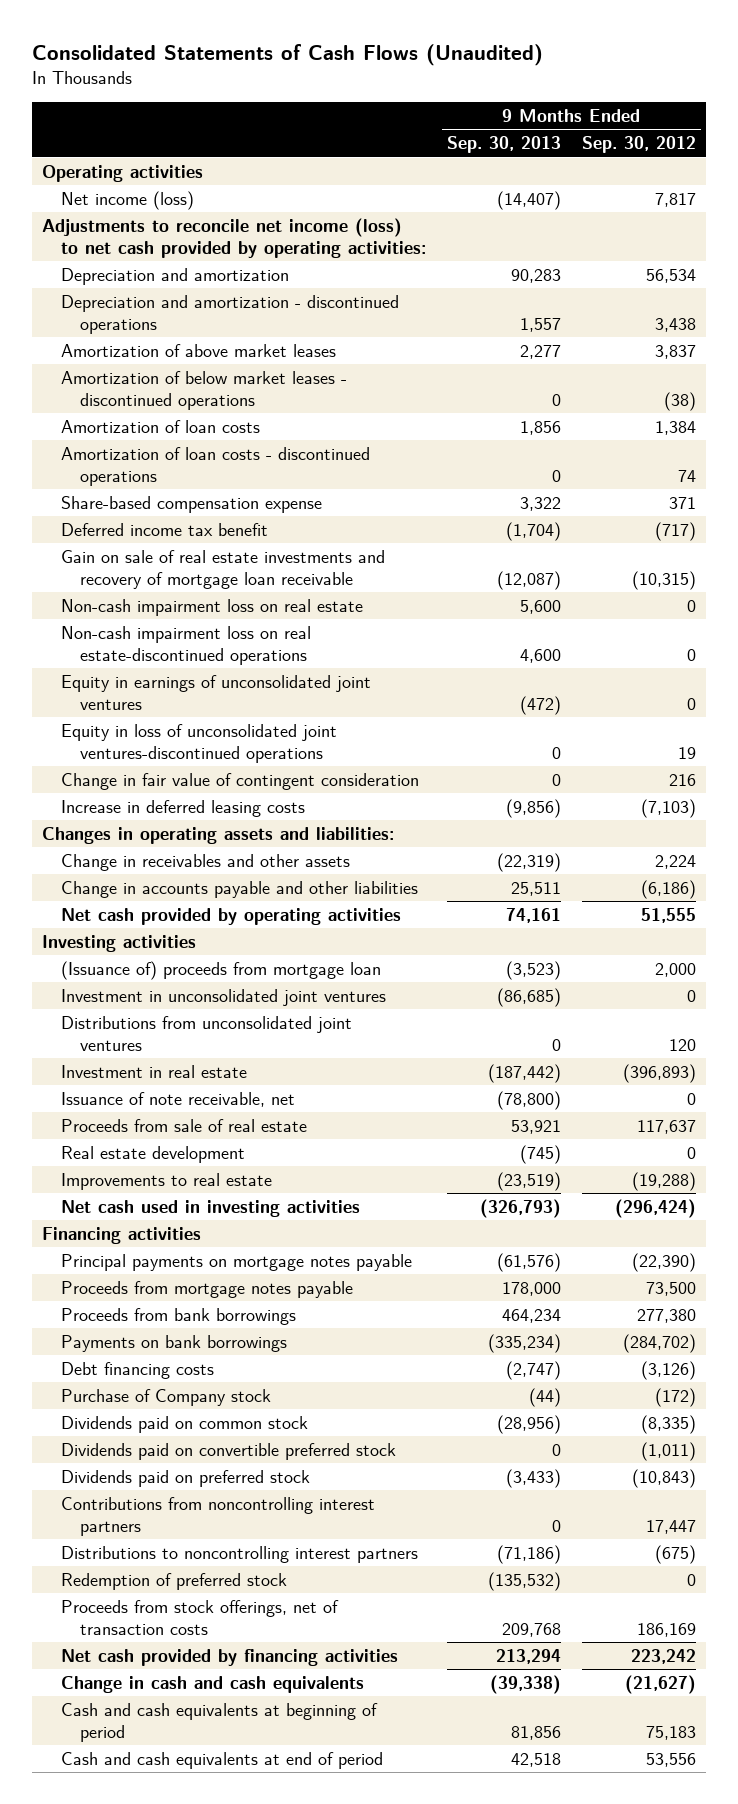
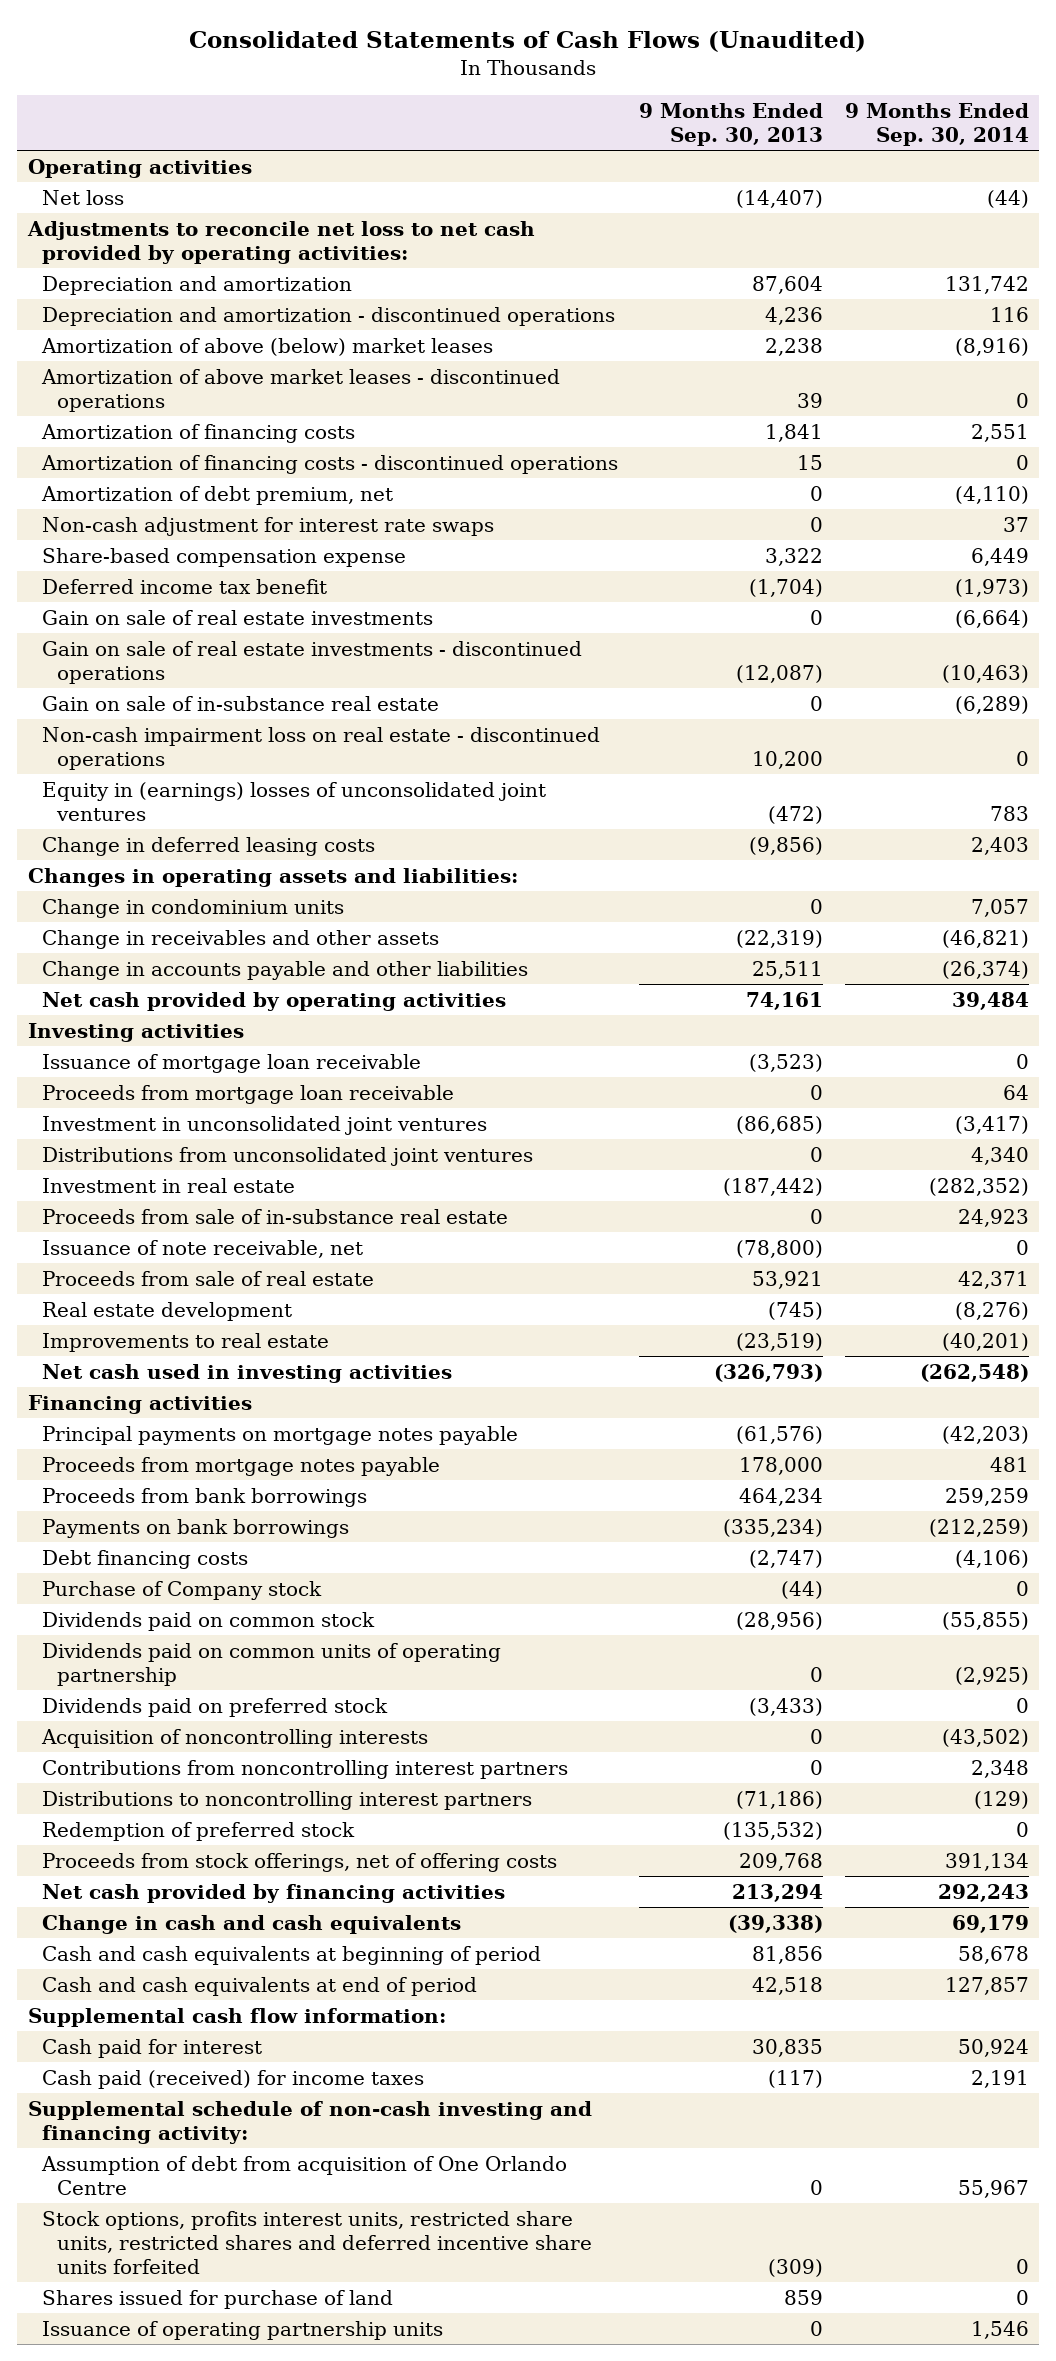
[581,136,696,154] Sep. 30, 2012 -> none
none -> [844,102,1029,146] 9 Months Ended Sep. 30, 2014
[61,190,195,210] Net income (loss) -> [42,189,125,205] Net loss
[42,217,427,258] Adjustments to reconcile net income (loss) to net cash provided by operating activities: -> [26,220,535,264] Adjustments to reconcile net loss to net cash provided by operating activities:
[510,268,561,283] 90,283 -> [752,275,824,294] 87,604
[519,317,561,332] 1,557 -> [765,306,824,325] 4,236
[61,343,337,357] Amortization of above market leases -> [41,337,494,356] Amortization of above (below) market leases
[519,344,561,359] 2,277 -> [765,337,824,356] 2,238
[61,370,348,410] Amortization of below market leases - discontinued operations -> [41,368,561,412] Amortization of above market leases - discontinued operations
[551,393,561,406] 0 -> [797,392,824,408] 39
[61,419,261,433] Amortization of loan costs -> [41,423,356,443] Amortization of financing costs
[519,420,561,435] 1,856 -> [765,423,824,442] 1,841
[61,446,371,486] Amortization of loan costs - discontinued operations -> [41,454,619,474] Amortization of financing costs - discontinued operations
[551,469,561,482] 0 -> [797,454,824,470] 15
none -> [41,485,394,505] Amortization of debt premium, net
none -> [42,516,495,536] Non-cash adjustment for interest rate swaps
[61,598,364,616] Non-cash impairment loss on real estate -> none
[61,723,338,763] Equity in loss of unconsolidated joint ventures-discontinued operations -> none
[61,772,420,790] Change in fair value of contingent consideration -> none
none -> [42,609,434,625] Gain on sale of real estate investments
[61,549,386,589] Gain on sale of real estate investments and recovery of mortgage loan receivable -> [42,640,583,684] Gain on sale of real estate investments - discontinued operations
none -> [42,695,440,711] Gain on sale of in-substance real estate
[61,625,312,665] Non-cash impairment loss on real estate-discontinued operations -> [42,726,601,770] Non-cash impairment loss on real estate - discontinued operations
[519,648,561,663] 4,600 -> [752,750,824,769] 10,200
[61,674,372,710] Equity in earnings of unconsolidated joint ventures -> [42,781,547,821] Equity in (earnings) losses of unconsolidated joint ventures
[61,799,306,817] Increase in deferred leasing costs -> [42,836,376,856] Change in deferred leasing costs
none -> [42,898,345,918] Change in condominium units
none -> [42,1053,422,1073] Issuance of mortgage loan receivable
[61,960,382,980] (Issuance of) proceeds from mortgage loan -> [42,1084,455,1104] Proceeds from mortgage loan receivable
[505,960,561,980] (3,523) -> [810,1084,824,1100] 0
none -> [42,1208,509,1224] Proceeds from sale of in-substance real estate
[61,1442,397,1460] Dividends paid on convertible preferred stock -> none
none -> [42,1642,502,1686] Dividends paid on common units of operating partnership
none -> [41,1728,429,1748] Acquisition of noncontrolling interests
[61,1599,340,1635] Proceeds from stock offerings, net of transaction costs -> [42,1852,558,1872] Proceeds from stock offerings, net of offering costs
none -> [27,2007,446,2027] Supplemental cash flow information:
none -> [42,2038,263,2058] Cash paid for interest
none -> [42,2069,425,2089] Cash paid (received) for income taxes
none -> [27,2100,592,2144] Supplemental schedule of non-cash investing and financing activity:
none -> [41,2155,568,2195] Assumption of debt from acquisition of One Orlando Centre
none -> [42,2210,592,2274] Stock options, profits interest units, restricted share units, restricted shares and deferred incentive share units forfeited
none -> [42,2289,394,2309] Shares issued for purchase of land
none -> [42,2320,444,2340] Issuance of operating partnership units

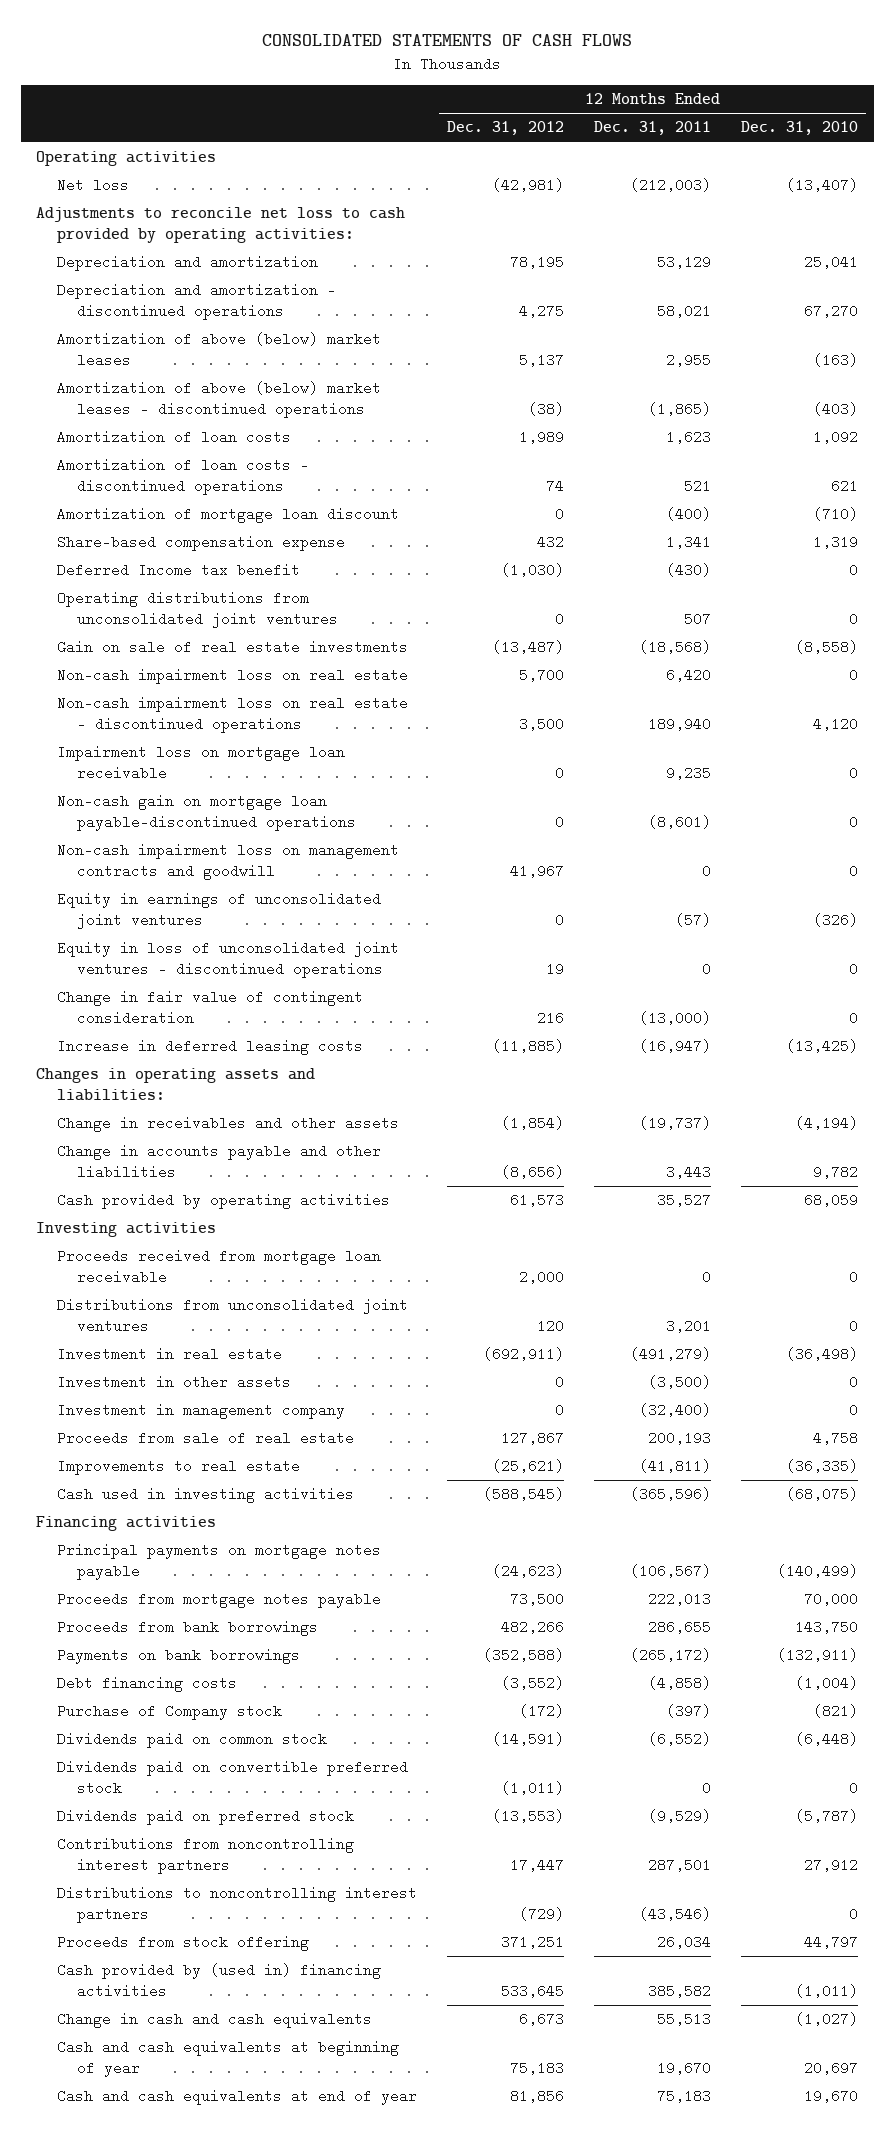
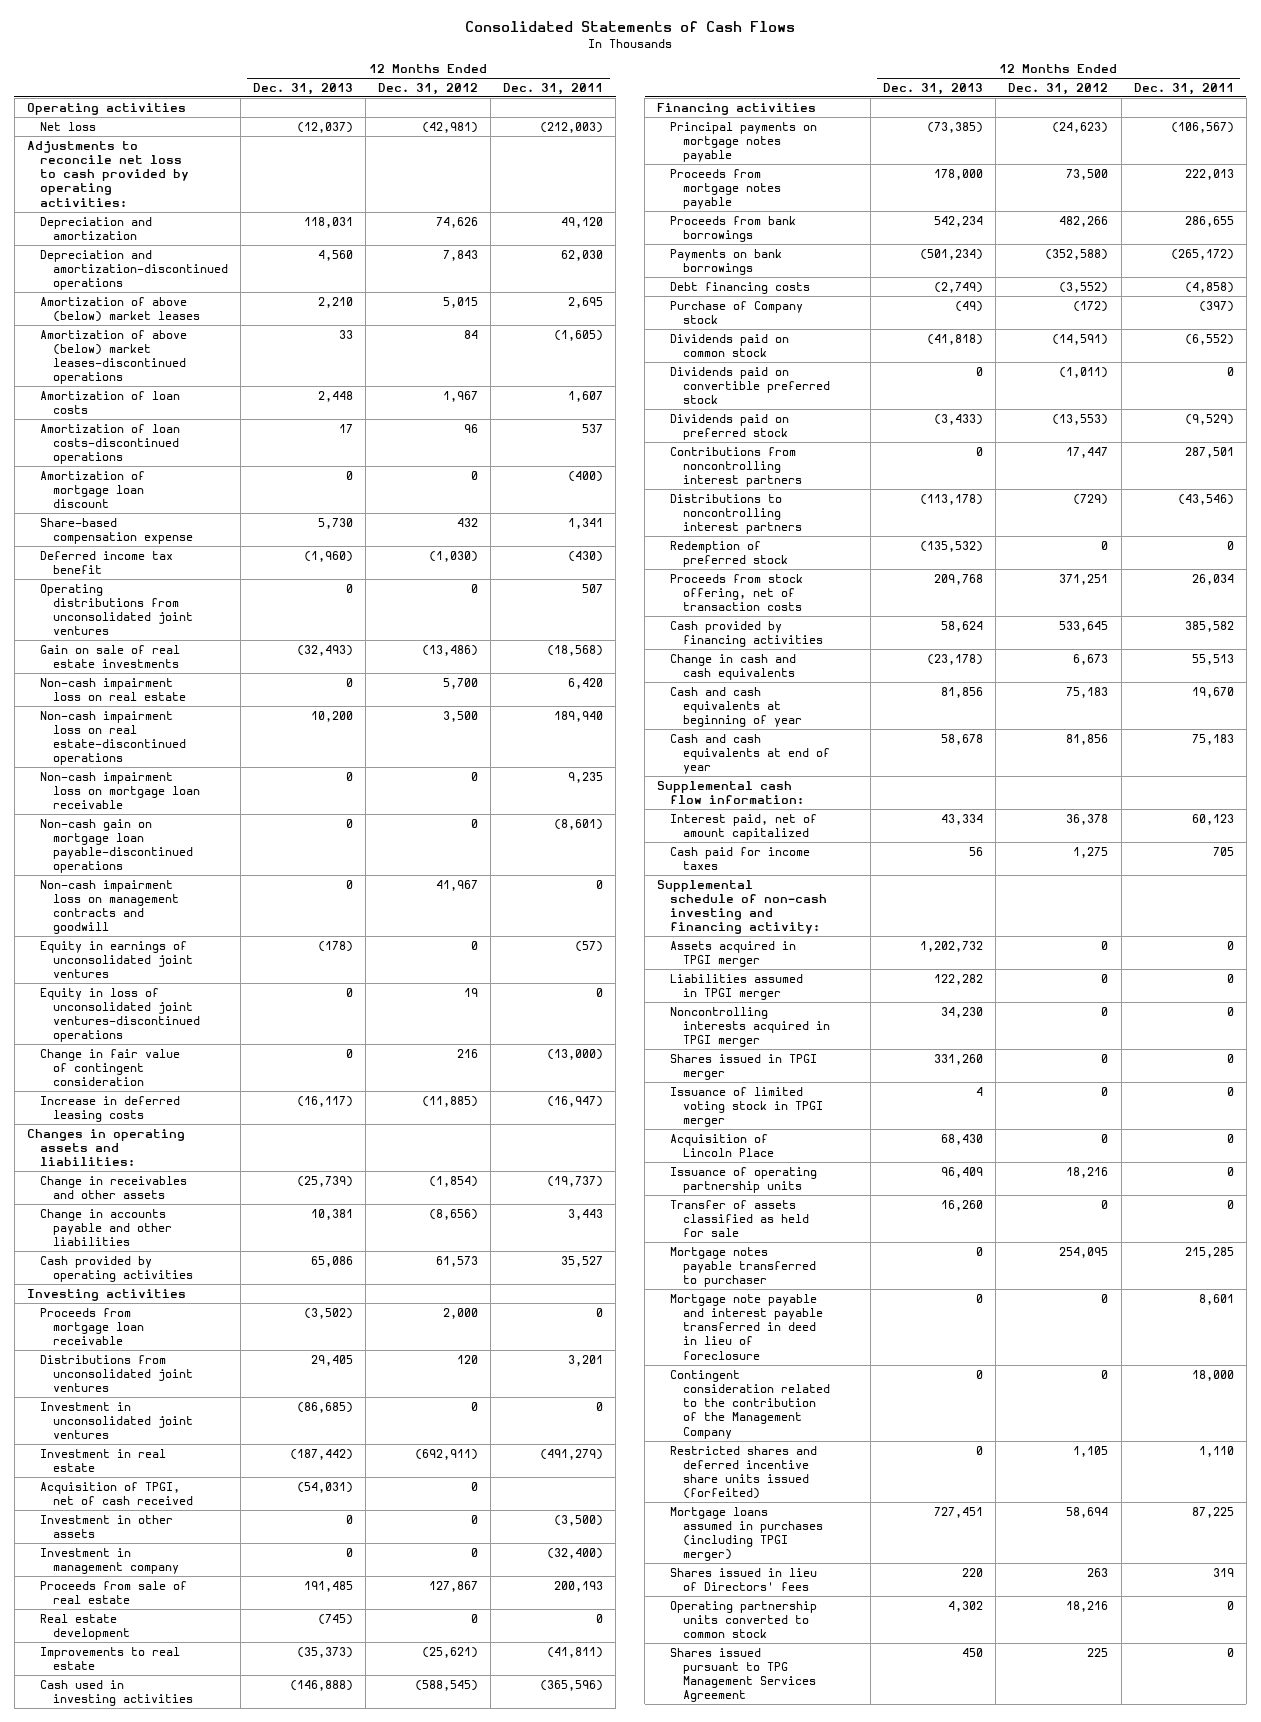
[262,34,633,47] CONSOLIDATED STATEMENTS OF CASH FLOWS -> [465,21,796,33] Consolidated Statements of Cash Flows
[741,121,859,136] Dec. 31, 2010 -> none
none -> [252,82,353,95] Dec. 31, 2013
[509,255,564,270] 78,195 -> [436,216,479,228] 74,626
[657,255,712,270] 53,129 -> [561,216,604,228] 49,120
[56,283,336,320] Depreciation and amortization - discontinued operations -> [39,249,228,291] Depreciation and amortization-discontinued operations
[518,303,564,318] 4,275 -> [443,249,479,261] 7,843
[657,303,712,318] 58,021 -> [561,249,604,261] 62,030
[518,352,564,367] 5,137 -> [443,296,479,308] 5,015
[666,352,712,367] 2,955 -> [568,296,604,308] 2,695
[56,381,381,418] Amortization of above (below) market leases - discontinued operations -> [39,329,187,385] Amortization of above (below) market leases-discontinued operations
[527,401,564,416] (38) -> [464,329,479,339] 84
[648,401,712,416] (1,865) -> [554,329,604,341] (1,605)
[518,430,564,445] 1,989 -> [443,390,479,402] 1,967
[666,430,712,445] 1,623 -> [568,390,604,402] 1,607
[56,458,309,495] Amortization of loan costs - discontinued operations -> [39,423,180,465] Amortization of loan costs-discontinued operations
[545,478,564,493] 74 -> [464,423,479,433] 96
[684,478,712,493] 521 -> [582,423,604,433] 537
[56,563,300,578] Deferred Income tax benefit -> [39,550,173,574] Deferred income tax benefit
[491,640,564,655] (13,487) -> [422,644,479,656] (13,486)
[56,696,408,733] Non-cash impairment loss on real estate - discontinued operations -> [39,710,186,766] Non-cash impairment loss on real estate-discontinued operations
[56,745,345,780] Impairment loss on mortgage loan receivable -> [39,771,200,810] Non-cash impairment loss on mortgage loan receivable
[56,941,399,978] Equity in loss of unconsolidated joint ventures - discontinued operations -> [39,987,200,1043] Equity in loss of unconsolidated joint ventures-discontinued operations
[56,1249,381,1284] Proceeds received from mortgage loan receivable -> [39,1307,144,1346] Proceeds from mortgage loan receivable
none -> [39,1401,193,1440] Investment in unconsolidated joint ventures
none -> [39,1481,193,1505] Acquisition of TPGI, net of cash received
none -> [39,1613,130,1640] Real estate development
none -> [670,540,789,567] Redemption of preferred stock
[56,1935,309,1952] Proceeds from stock offering -> [670,573,804,612] Proceeds from stock offering, net of transaction costs
[56,1963,381,1998] Cash provided by (used in) financing activities -> [670,620,824,647] Cash provided by financing activities
none -> [657,780,805,804] Supplemental cash flow information:
none -> [670,813,818,840] Interest paid, net of amount capitalized
none -> [670,846,811,870] Cash paid for income taxes
none -> [657,879,828,935] Supplemental schedule of non-cash investing and financing activity:
none -> [670,940,797,967] Assets acquired in TPGI merger
none -> [670,973,804,1000] Liabilities assumed in TPGI merger
none -> [670,1006,831,1048] Noncontrolling interests acquired in TPGI merger
none -> [670,1053,818,1080] Shares issued in TPGI merger
none -> [670,1086,824,1128] Issuance of limited voting stock in TPGI merger
none -> [670,1133,775,1157] Acquisition of Lincoln Place
none -> [670,1166,818,1193] Issuance of operating partnership units
none -> [670,1199,810,1238] Transfer of assets classified as held for sale
none -> [670,1246,817,1288] Mortgage notes payable transferred to purchaser
none -> [670,1293,824,1360] Mortgage note payable and interest payable transferred in deed in lieu of foreclosure
none -> [670,1369,831,1439] Contingent consideration related to the contribution of the Management Company
none -> [670,1445,818,1500] Restricted shares and deferred incentive share units issued (forfeited)
none -> [670,1506,824,1562] Mortgage loans assumed in purchases (including TPGI merger)
none -> [670,1567,818,1591] Shares issued in lieu of Directors' fees
none -> [670,1600,818,1639] Operating partnership units converted to common stock
none -> [670,1647,817,1703] Shares issued pursuant to TPG Management Services Agreement

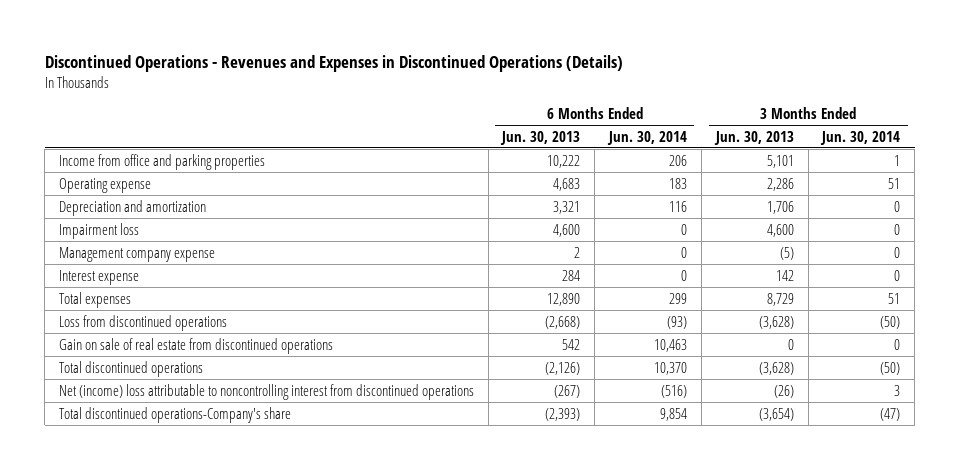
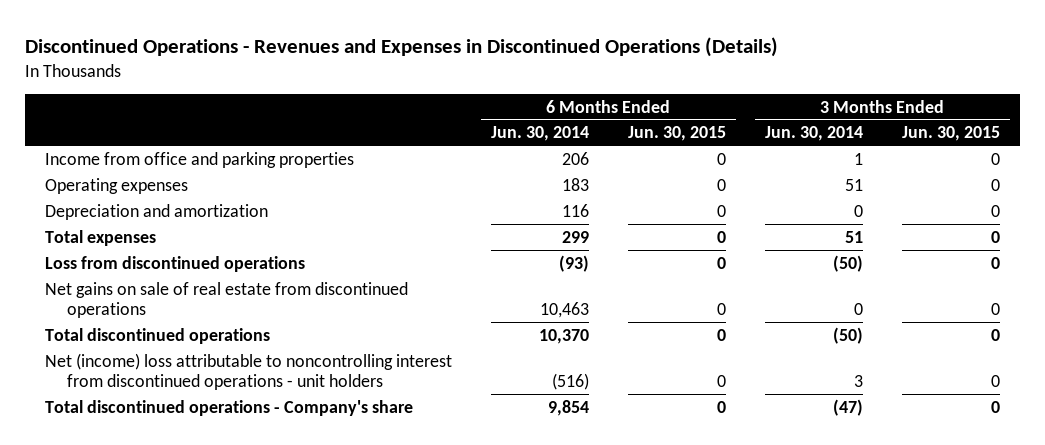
[500,131,581,146] Jun. 30, 2013 -> none
[713,131,794,146] Jun. 30, 2013 -> none
none -> [627,126,726,142] Jun. 30, 2015
none -> [902,126,1001,142] Jun. 30, 2015
[58,177,151,193] Operating expense -> [44,177,188,194] Operating expenses
[58,222,139,239] Impairment loss -> none
[58,246,215,262] Management company expense -> none
[58,269,139,285] Interest expense -> none
[58,337,333,354] Gain on sale of real estate from discontinued operations -> [44,281,408,319] Net gains on sale of real estate from discontinued operations
[58,383,474,400] Net (income) loss attributable to noncontrolling interest from discontinued operations -> [44,352,452,391] Net (income) loss attributable to noncontrolling interest from discontinued operations - unit holders
[58,406,291,423] Total discontinued operations-Company's share -> [44,399,413,416] Total discontinued operations - Company's share

